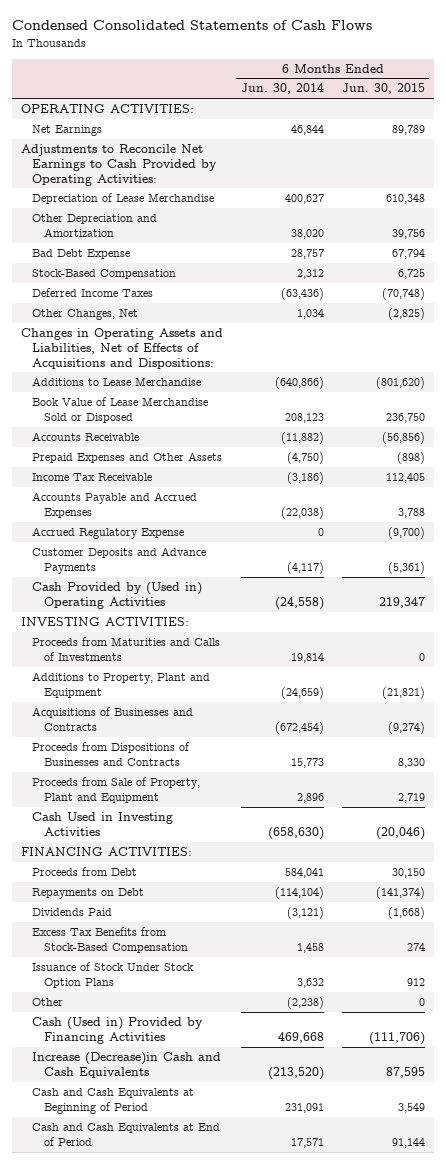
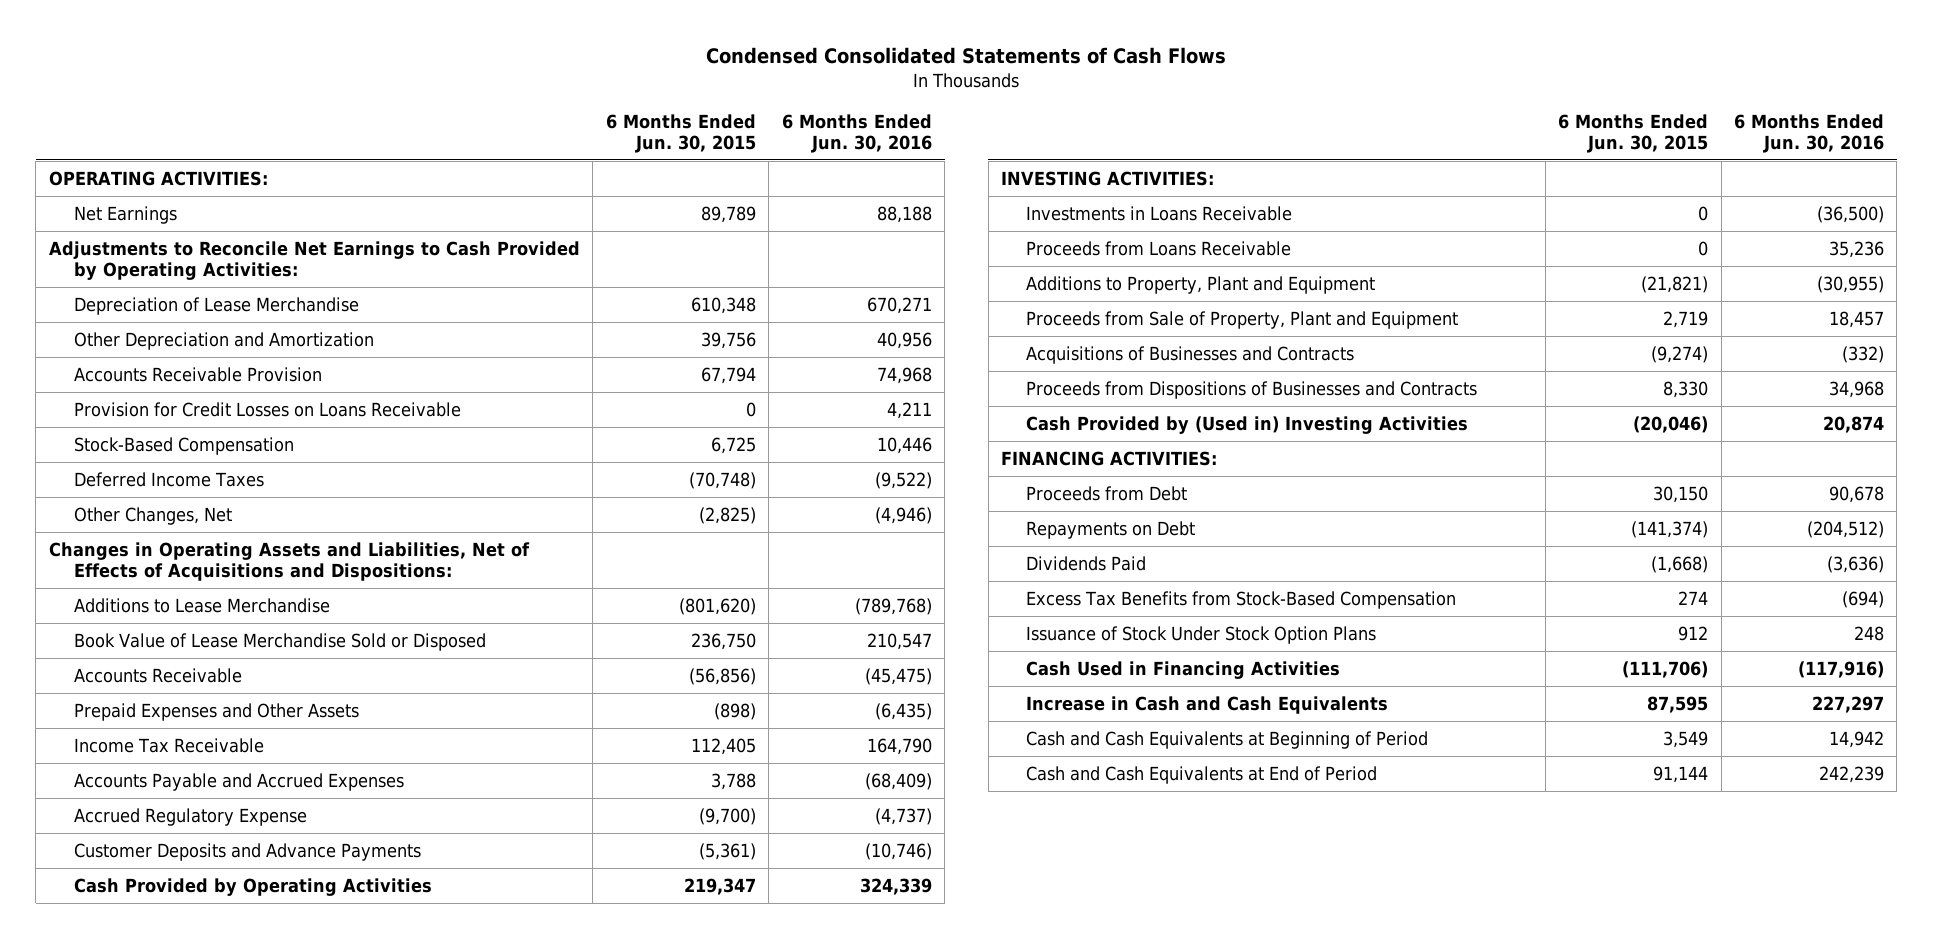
[240,83,324,95] Jun. 30, 2014 -> none
none -> [781,113,932,153] 6 Months Ended Jun. 30, 2016
[32,248,131,259] Bad Debt Expense -> [74,366,323,382] Accounts Receivable Provision
none -> [74,401,462,417] Provision for Credit Losses on Loans Receivable
[32,581,203,609] Cash Provided by (Used in) Operating Activities -> [74,877,433,896] Cash Provided by Operating Activities
[32,636,221,661] Proceeds from Maturities and Calls of Investments -> none
none -> [1026,205,1293,221] Investments in Loans Receivable
none -> [1026,240,1292,256] Proceeds from Loans Receivable
[32,776,201,803] Proceeds from Sale of Property, Plant and Equipment -> [1026,310,1459,329] Proceeds from Sale of Property, Plant and Equipment
[32,811,174,836] Cash Used in Investing Activities -> [1026,415,1469,434] Cash Provided by (Used in) Investing Activities
[32,997,64,1006] Other -> none
[32,1016,204,1044] Cash (Used in) Provided by Financing Activities -> [1026,660,1341,679] Cash Used in Financing Activities
[32,1051,222,1078] Increase (Decrease)in Cash and Cash Equivalents -> [1026,695,1389,714] Increase in Cash and Cash Equivalents

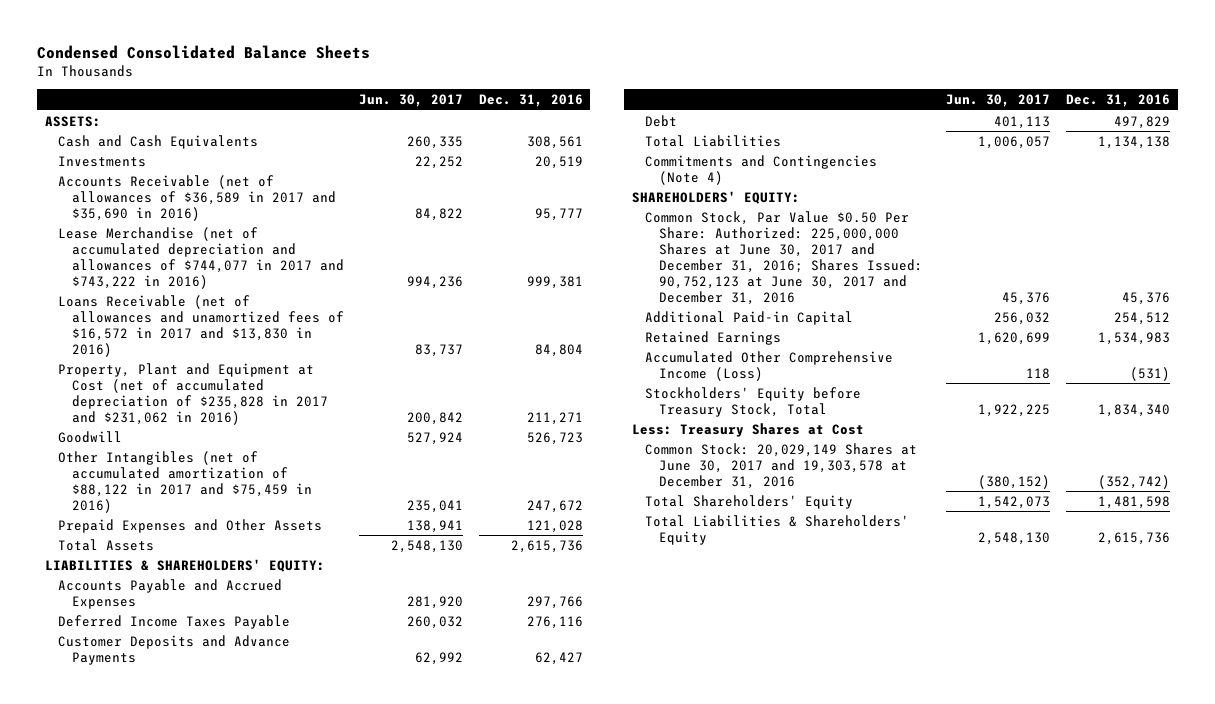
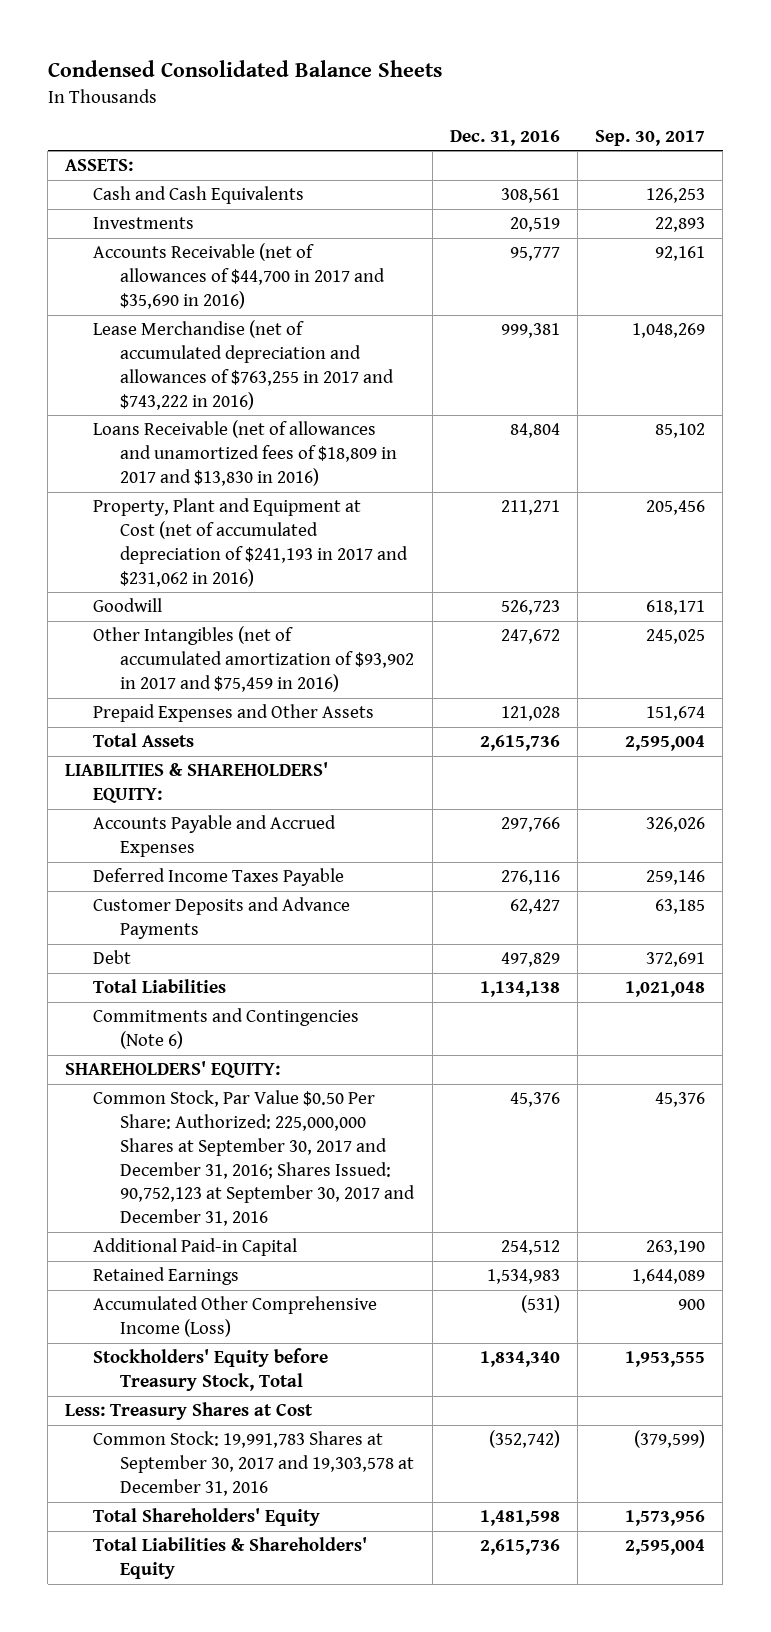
[359,94,464,108] Jun. 30, 2017 -> none
none -> [595,129,706,146] Sep. 30, 2017
[58,174,336,221] Accounts Receivable (net of allowances of $36,589 in 2017 and $35,690 in 2016) -> [92,243,386,309] Accounts Receivable (net of allowances of $44,700 in 2017 and $35,690 in 2016)
[58,226,344,289] Lease Merchandise (net of accumulated depreciation and allowances of $744,077 in 2017 and $743,222 in 2016) -> [92,320,395,410] Lease Merchandise (net of accumulated depreciation and allowances of $763,255 in 2017 and $743,222 in 2016)
[58,294,344,357] Loans Receivable (net of allowances and unamortized fees of $16,572 in 2017 and $13,830 in 2016) -> [92,420,398,486] Loans Receivable (net of allowances and unamortized fees of $18,809 in 2017 and $13,830 in 2016)
[58,362,328,425] Property, Plant and Equipment at Cost (net of accumulated depreciation of $235,828 in 2017 and $231,062 in 2016) -> [92,498,409,587] Property, Plant and Equipment at Cost (net of accumulated depreciation of $241,193 in 2017 and $231,062 in 2016)
[58,450,312,513] Other Intangibles (net of accumulated amortization of $88,122 in 2017 and $75,459 in 2016) -> [92,626,415,692] Other Intangibles (net of accumulated amortization of $93,902 in 2017 and $75,459 in 2016)
[645,154,878,185] Commitments and Contingencies (Note 4) -> [92,1008,359,1050] Commitments and Contingencies (Note 6)
[645,210,923,305] Common Stock, Par Value $0.50 Per Share: Authorized: 225,000,000 Shares at June 30, 2017 and December 31, 2016; Shares Issued: 90,752,123 at June 30, 2017 and December 31, 2016 -> [92,1090,416,1227] Common Stock, Par Value $0.50 Per Share: Authorized: 225,000,000 Shares at September 30, 2017 and December 31, 2016; Shares Issued: 90,752,123 at September 30, 2017 and December 31, 2016
[645,442,918,489] Common Stock: 20,029,149 Shares at June 30, 2017 and 19,303,578 at December 31, 2016 -> [92,1431,415,1496] Common Stock: 19,991,783 Shares at September 30, 2017 and 19,303,578 at December 31, 2016

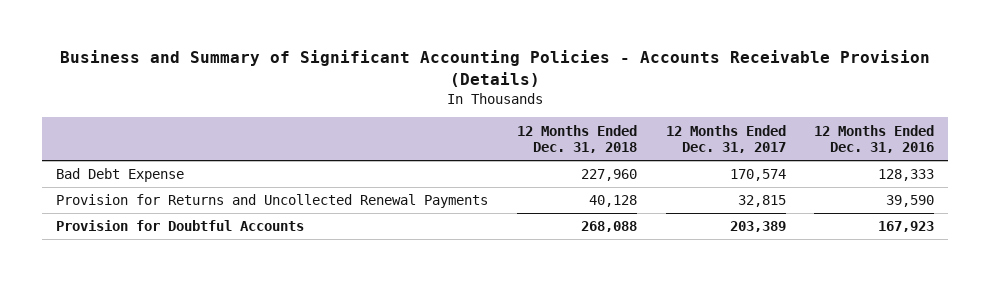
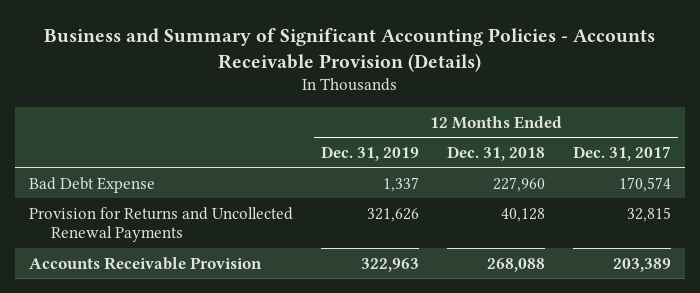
[814,124,935,154] 12 Months Ended Dec. 31, 2016 -> none
none -> [321,145,420,161] Dec. 31, 2019
[56,220,305,232] Provision for Doubtful Accounts -> [29,256,263,270] Accounts Receivable Provision

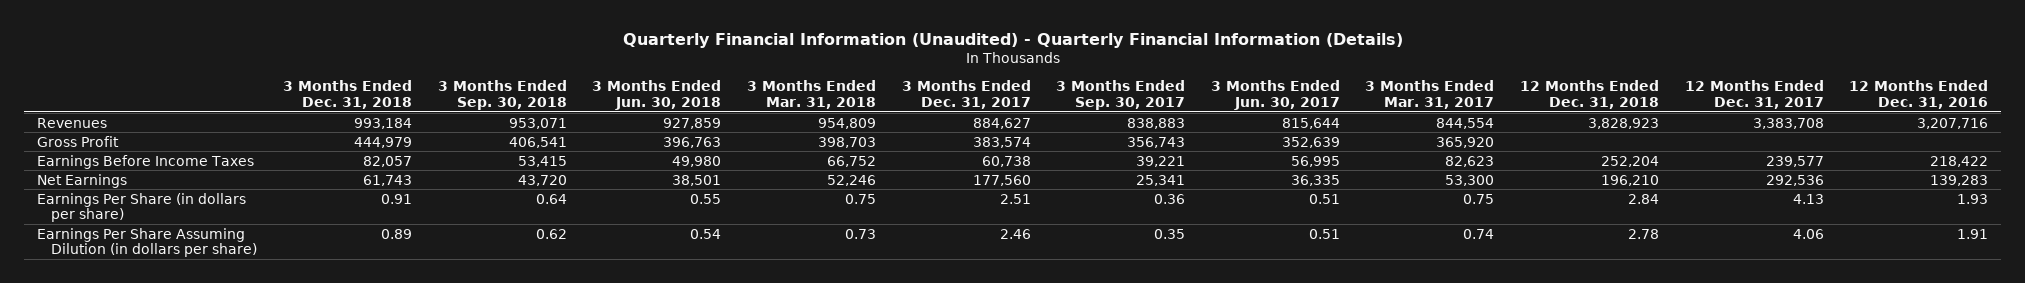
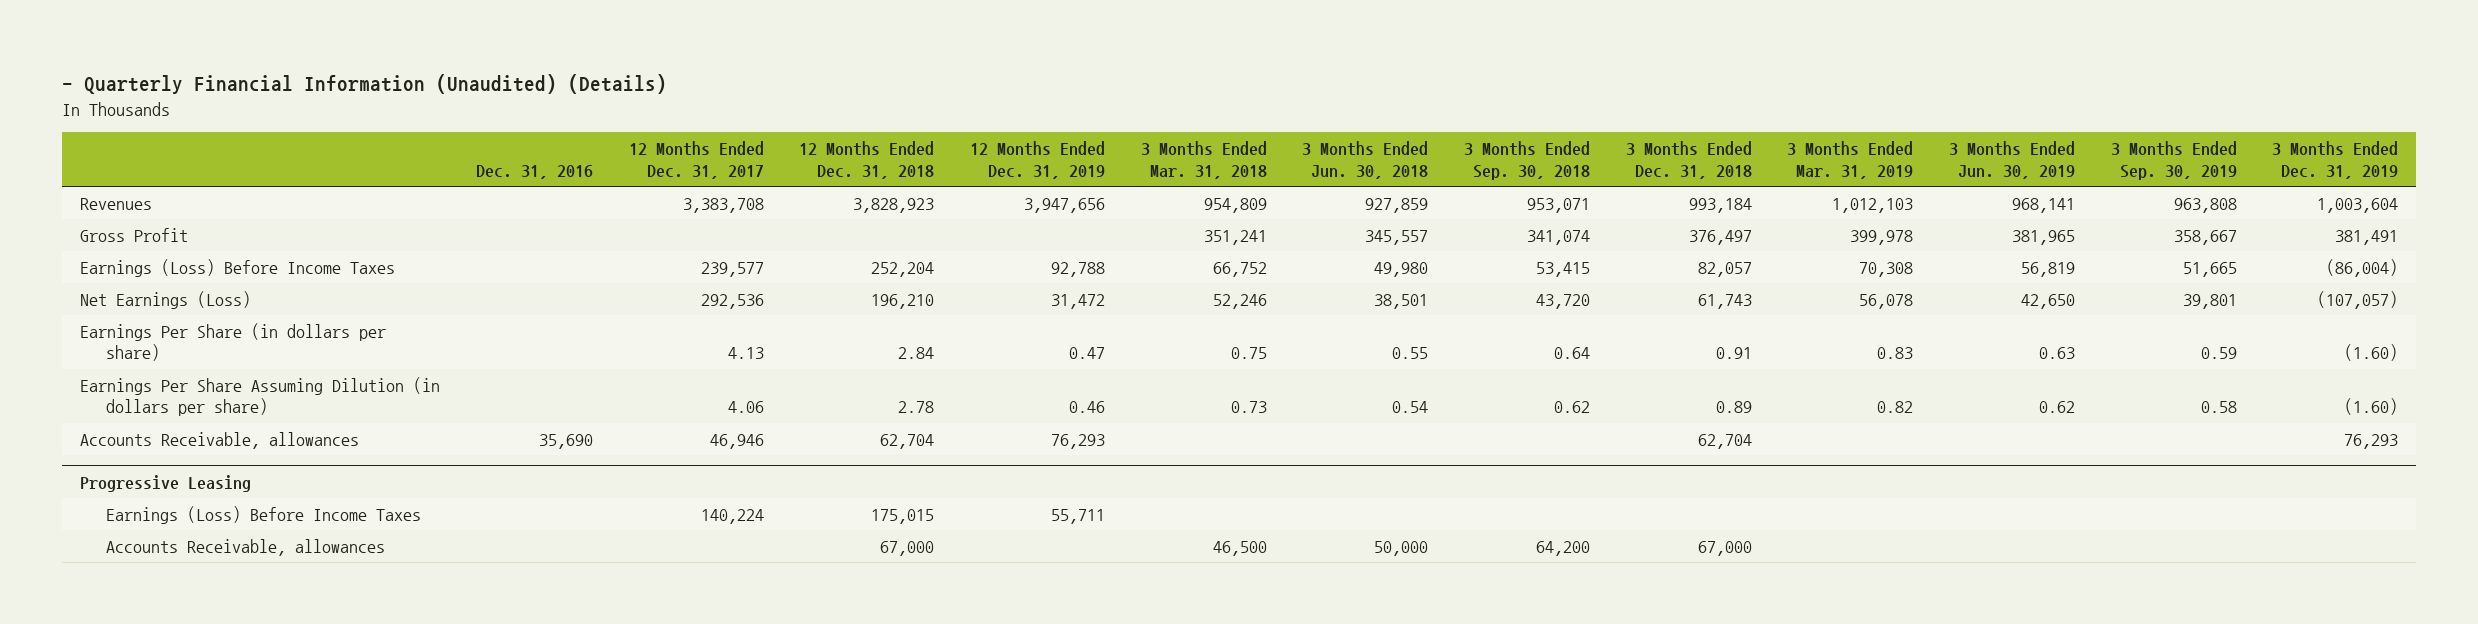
[622,33,1403,49] Quarterly Financial Information (Unaudited) - Quarterly Financial Information (Details) -> [62,74,668,95] - Quarterly Financial Information (Unaudited) (Details)
[901,80,1031,109] 3 Months Ended Dec. 31, 2017 -> none
[1056,80,1186,110] 3 Months Ended Sep. 30, 2017 -> none
[1210,80,1340,110] 3 Months Ended Jun. 30, 2017 -> none
[1365,80,1495,109] 3 Months Ended Mar. 31, 2017 -> none
[1849,80,1989,109] 12 Months Ended Dec. 31, 2016 -> none
none -> [475,164,593,179] Dec. 31, 2016
none -> [969,141,1105,179] 12 Months Ended Dec. 31, 2019
none -> [1787,141,1914,179] 3 Months Ended Mar. 31, 2019
none -> [1948,141,2075,179] 3 Months Ended Jun. 30, 2019
none -> [2110,141,2237,180] 3 Months Ended Sep. 30, 2019
none -> [2272,141,2399,179] 3 Months Ended Dec. 31, 2019
[354,136,413,148] 444,979 -> [1688,229,1752,245] 376,497
[508,136,567,148] 406,541 -> [1526,229,1590,245] 341,074
[663,136,722,148] 396,763 -> [1365,229,1429,245] 345,557
[817,136,876,148] 398,703 -> [1203,229,1267,245] 351,241
[36,154,254,169] Earnings Before Income Taxes -> [80,258,396,277] Earnings (Loss) Before Income Taxes
[36,173,127,188] Net Earnings -> [80,290,252,309] Net Earnings (Loss)
none -> [80,431,360,449] Accounts Receivable, allowances
none -> [80,474,252,492] Progressive Leasing
none -> [105,505,421,524] Earnings (Loss) Before Income Taxes
none -> [105,538,385,556] Accounts Receivable, allowances

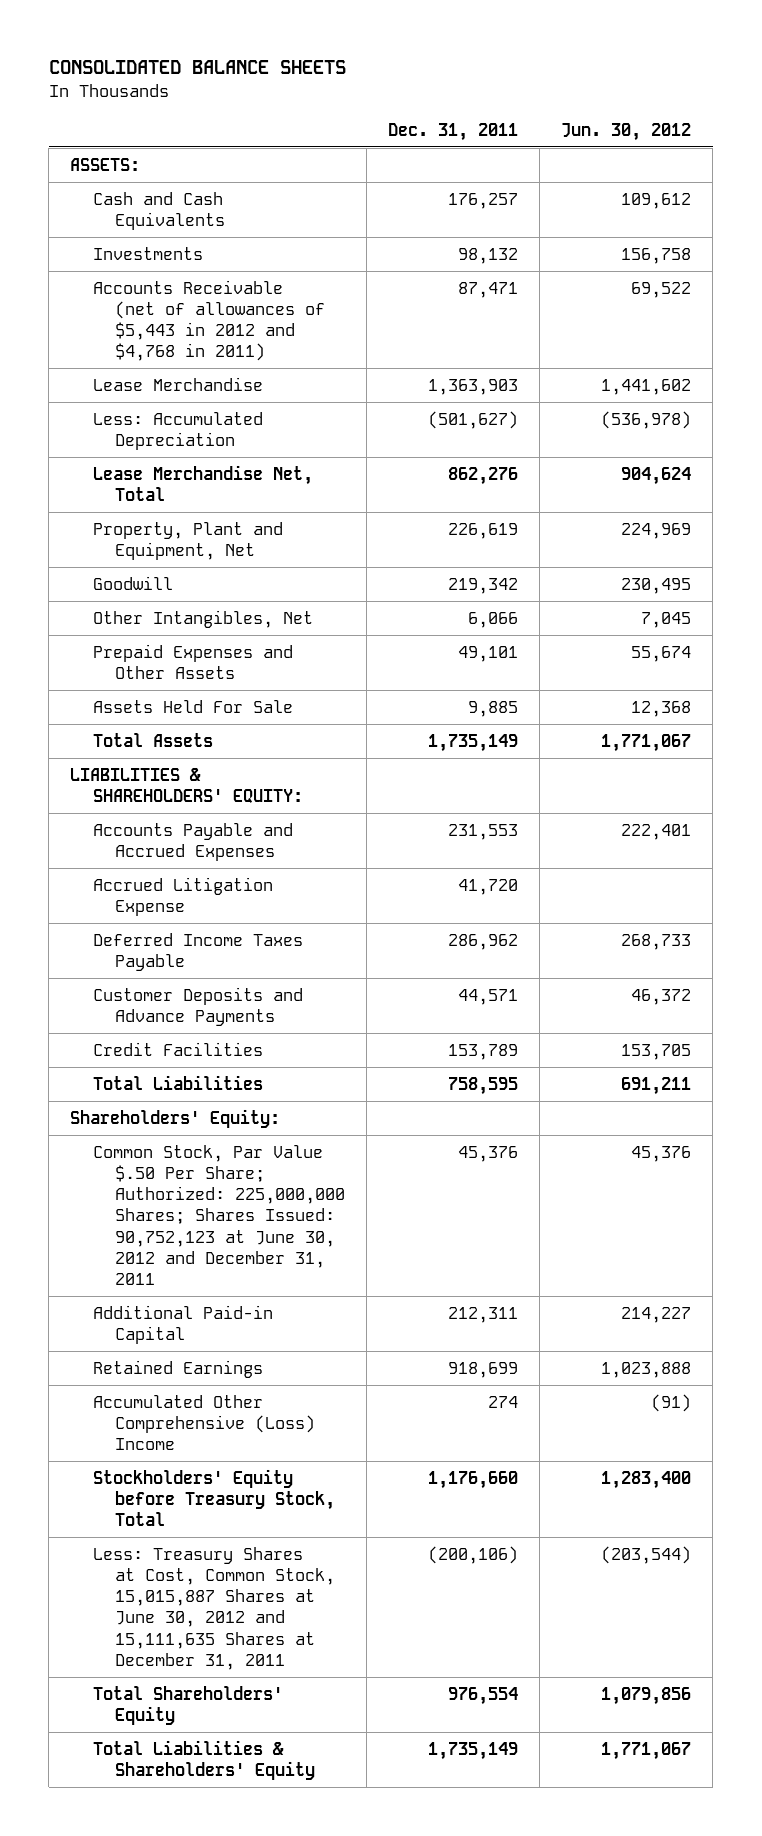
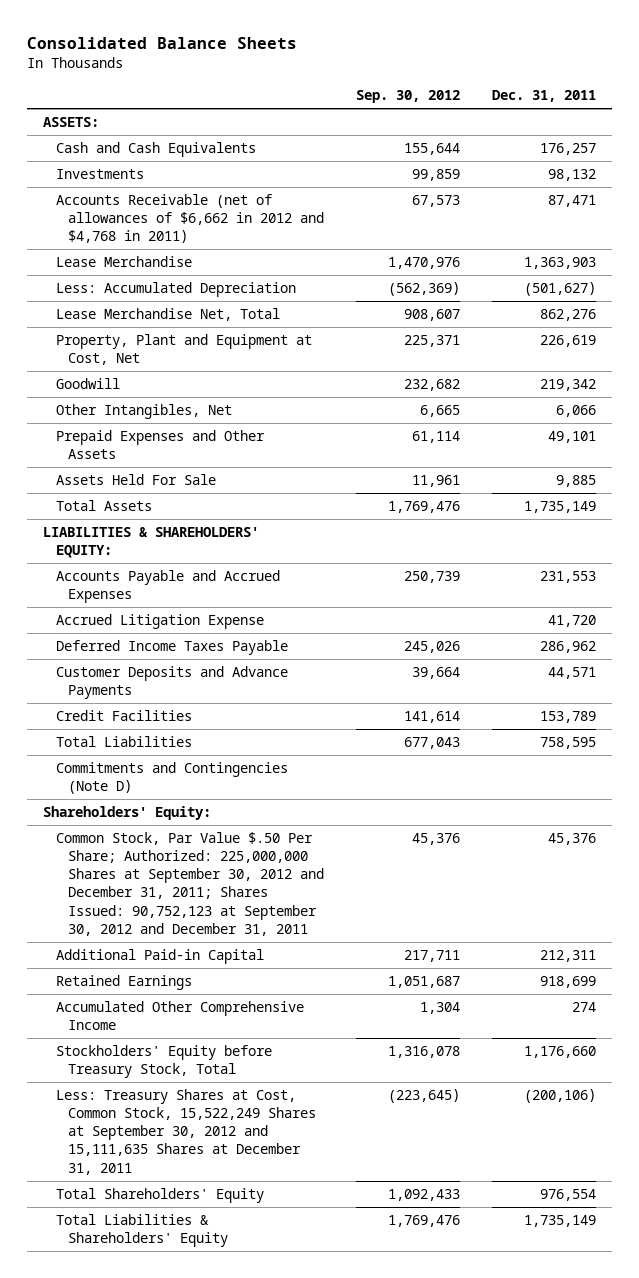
[48,60,346,75] CONSOLIDATED BALANCE SHEETS -> [26,36,297,49] Consolidated Balance Sheets
[561,122,692,141] Jun. 30, 2012 -> none
none -> [356,90,461,104] Sep. 30, 2012
[92,279,326,362] Accounts Receivable (net of allowances of $5,443 in 2012 and $4,768 in 2011) -> [55,194,325,244] Accounts Receivable (net of allowances of $6,662 in 2012 and $4,768 in 2011)
[92,521,283,560] Property, Plant and Equipment, Net -> [55,334,312,366] Property, Plant and Equipment at Cost, Net
none -> [55,762,288,795] Commitments and Contingencies (Note D)
[92,1144,346,1286] Common Stock, Par Value $.50 Per Share; Authorized: 225,000,000 Shares; Shares Issued: 90,752,123 at June 30, 2012 and December 31, 2011 -> [55,832,325,936] Common Stock, Par Value $.50 Per Share; Authorized: 225,000,000 Shares at September 30, 2012 and December 31, 2011; Shares Issued: 90,752,123 at September 30, 2012 and December 31, 2011
[92,1394,316,1451] Accumulated Other Comprehensive (Loss) Income -> [55,1001,304,1031] Accumulated Other Comprehensive Income
[92,1546,336,1670] Less: Treasury Shares at Cost, Common Stock, 15,015,887 Shares at June 30, 2012 and 15,111,635 Shares at December 31, 2011 -> [55,1089,317,1175] Less: Treasury Shares at Cost, Common Stock, 15,522,249 Shares at September 30, 2012 and 15,111,635 Shares at December 31, 2011

